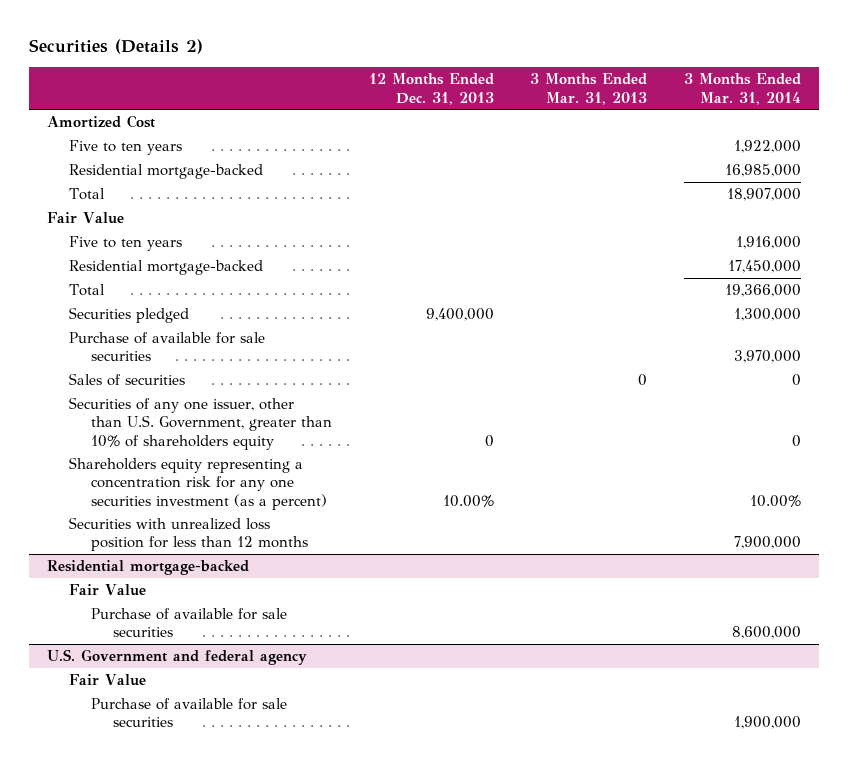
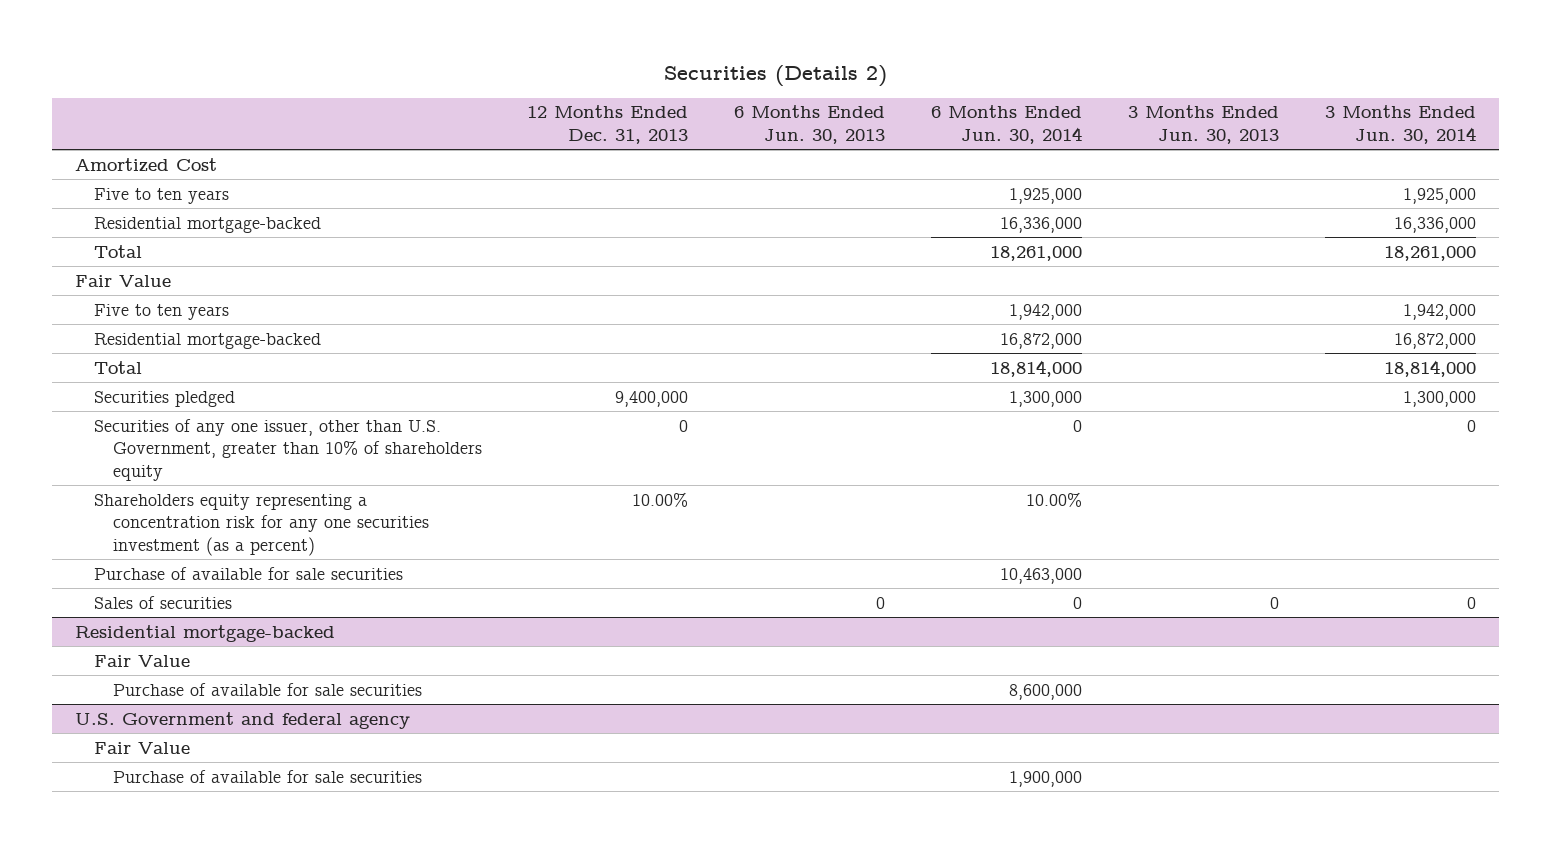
[530,73,648,105] 3 Months Ended Mar. 31, 2013 -> none
[683,73,801,105] 3 Months Ended Mar. 31, 2014 -> none
none -> [734,105,886,144] 6 Months Ended Jun. 30, 2013
none -> [931,105,1083,144] 6 Months Ended Jun. 30, 2014
none -> [1128,105,1280,144] 3 Months Ended Jun. 30, 2013
none -> [1325,105,1477,144] 3 Months Ended Jun. 30, 2014
[68,517,309,552] Securities with unrealized loss position for less than 12 months -> none
[68,332,265,362] Purchase of available for sale securities -> [93,566,403,580] Purchase of available for sale securities
[68,373,185,387] Sales of securities -> [93,595,232,609] Sales of securities

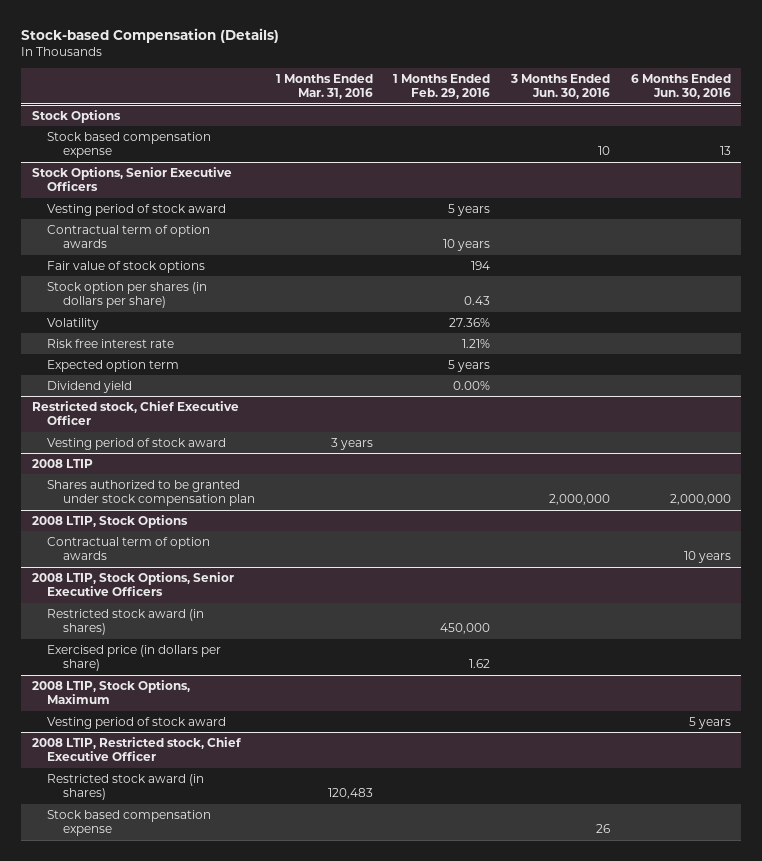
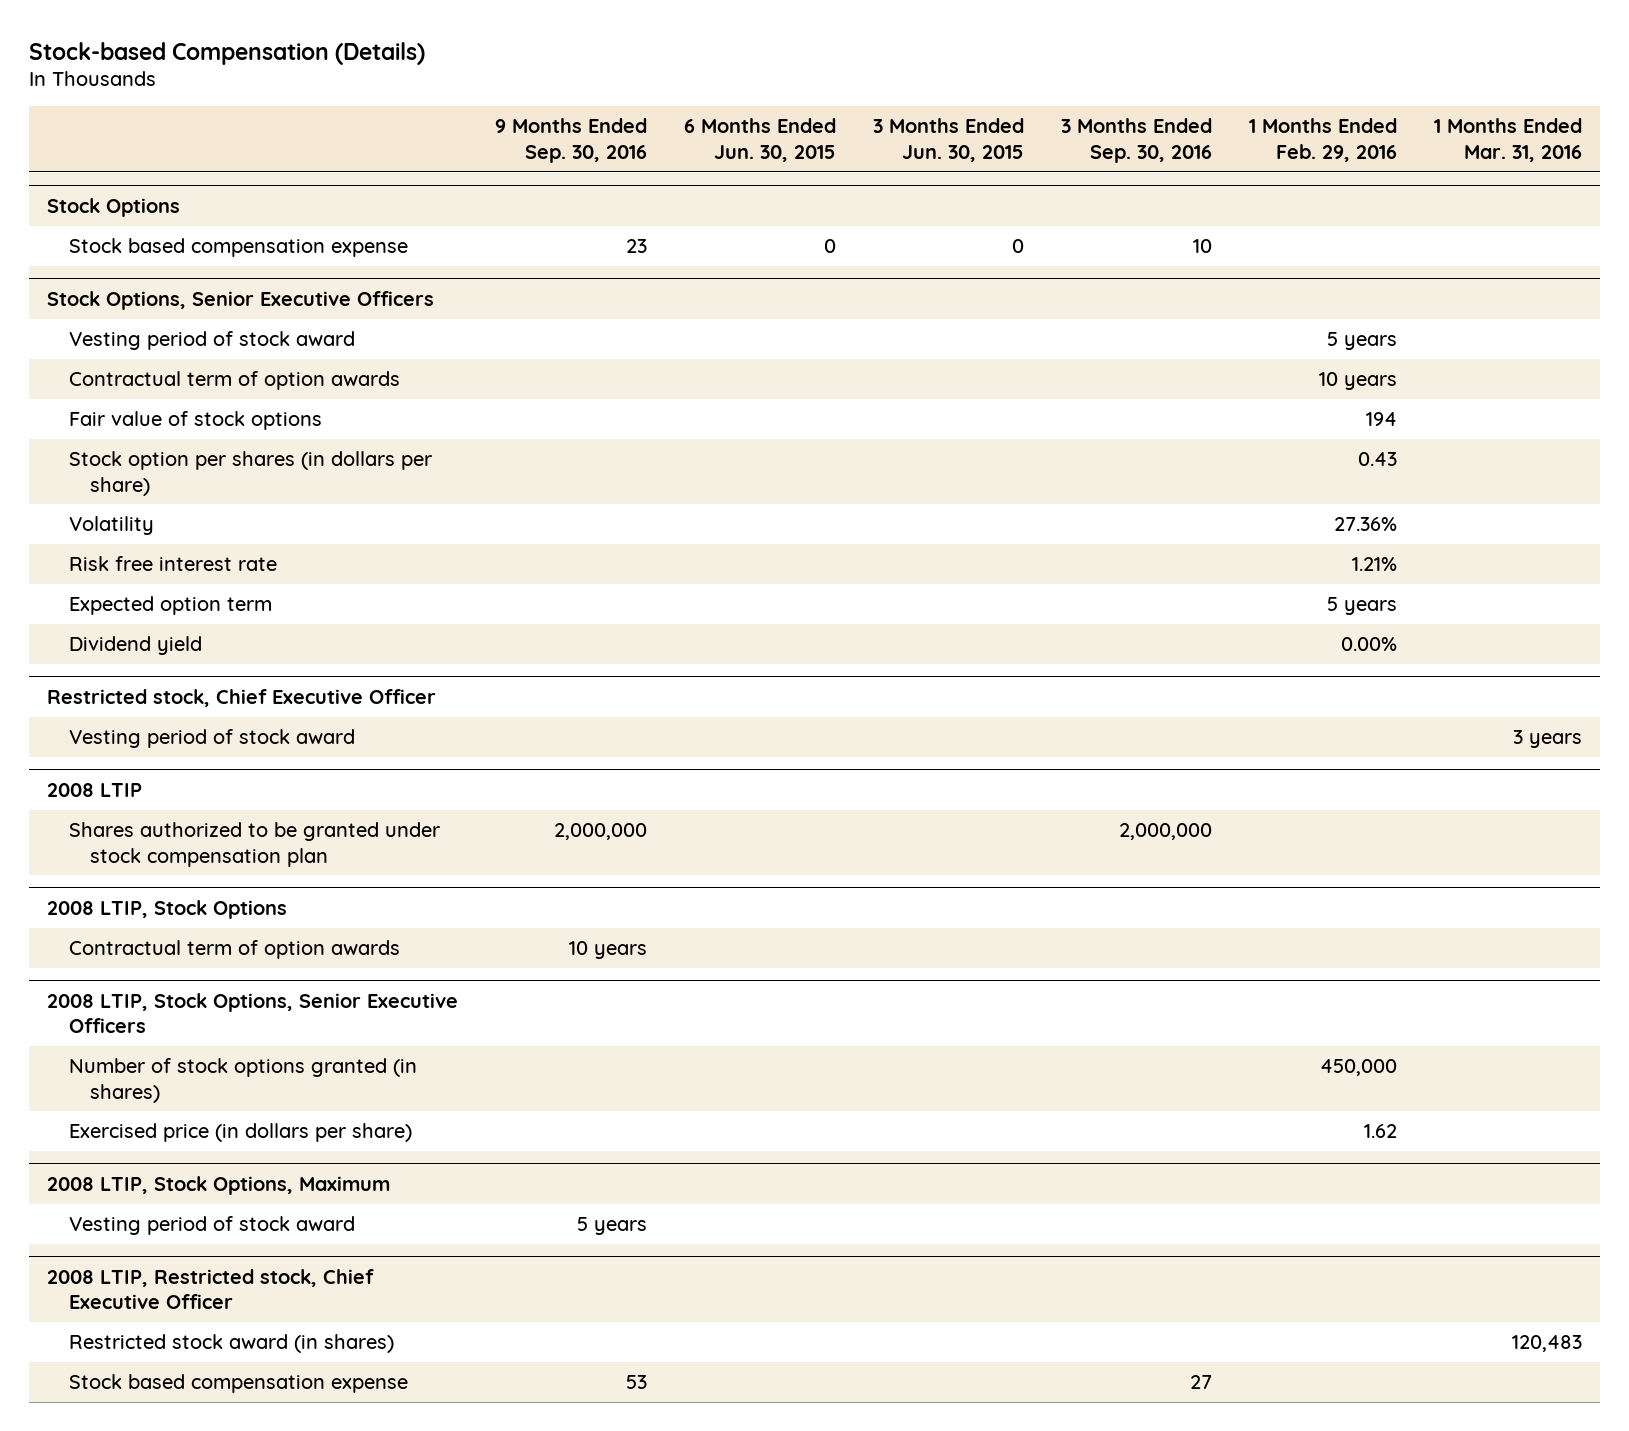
[510,73,611,100] 3 Months Ended Jun. 30, 2016 -> none
[630,73,731,100] 6 Months Ended Jun. 30, 2016 -> none
none -> [495,118,648,163] 9 Months Ended Sep. 30, 2016
none -> [684,118,837,162] 6 Months Ended Jun. 30, 2015
none -> [873,118,1025,162] 3 Months Ended Jun. 30, 2015
none -> [1060,118,1212,163] 3 Months Ended Sep. 30, 2016
[47,608,205,636] Restricted stock award (in shares) -> none
none -> [68,1058,417,1103] Number of stock options granted (in shares)

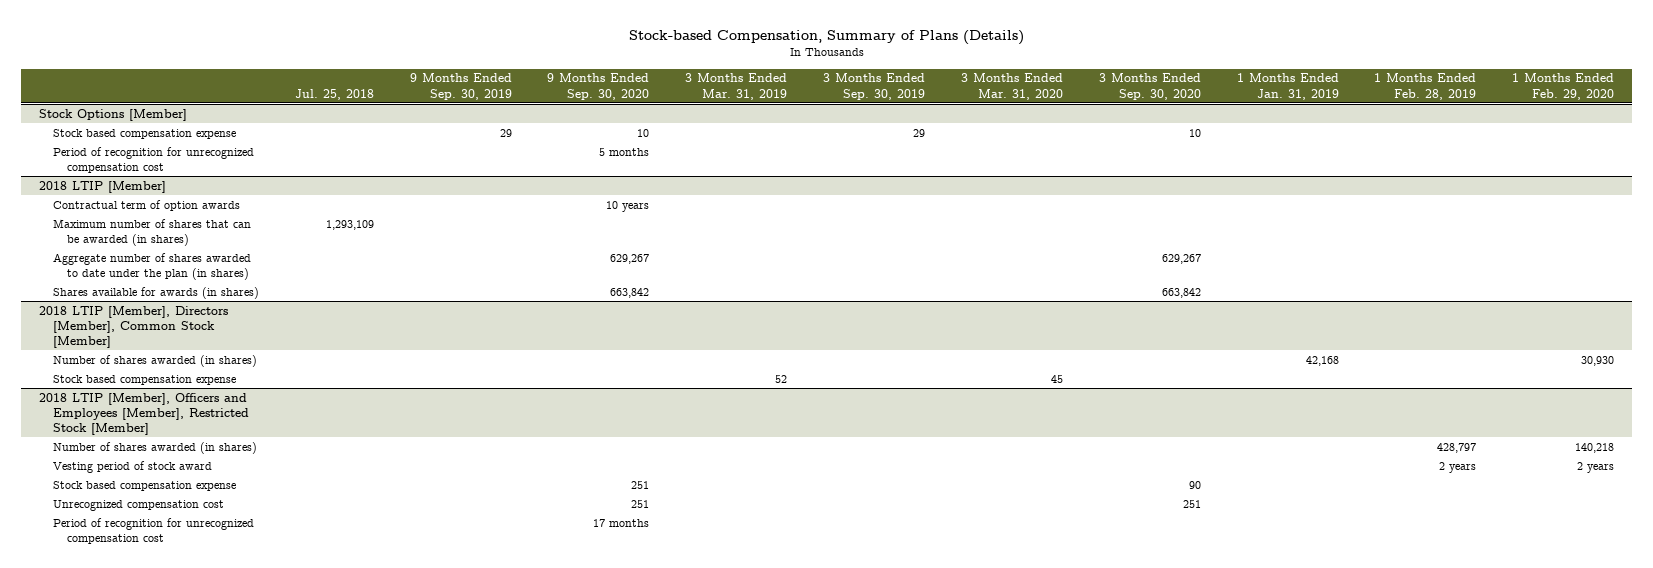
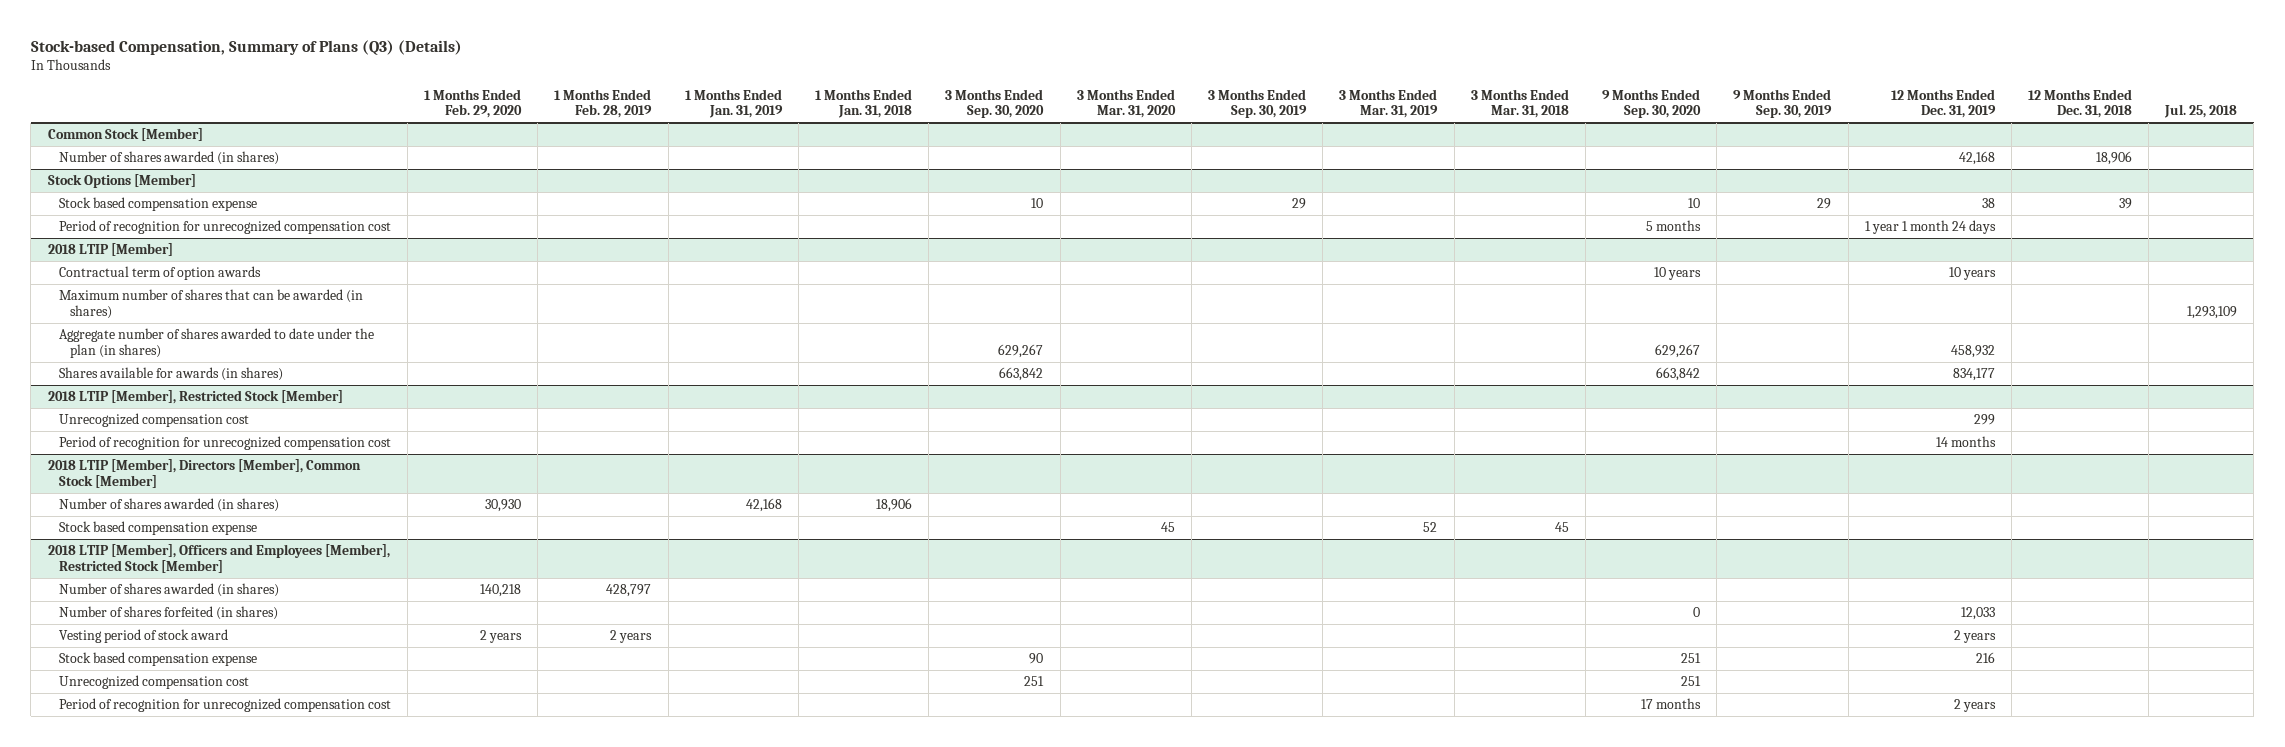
[628,29,1024,45] Stock-based Compensation, Summary of Plans (Details) -> [30,39,462,55] Stock-based Compensation, Summary of Plans (Q3) (Details)
none -> [815,88,913,119] 1 Months Ended Jan. 31, 2018
none -> [1470,88,1569,119] 3 Months Ended Mar. 31, 2018
none -> [1890,88,1996,119] 12 Months Ended Dec. 31, 2019
none -> [2027,88,2132,119] 12 Months Ended Dec. 31, 2018
none -> [47,127,203,141] Common Stock [Member]
none -> [58,150,279,165] Number of shares awarded (in shares)
none -> [47,389,343,404] 2018 LTIP [Member], Restricted Stock [Member]
none -> [58,412,249,427] Unrecognized compensation cost
none -> [58,435,391,450] Period of recognition for unrecognized compensation cost
none -> [58,605,278,620] Number of shares forfeited (in shares)

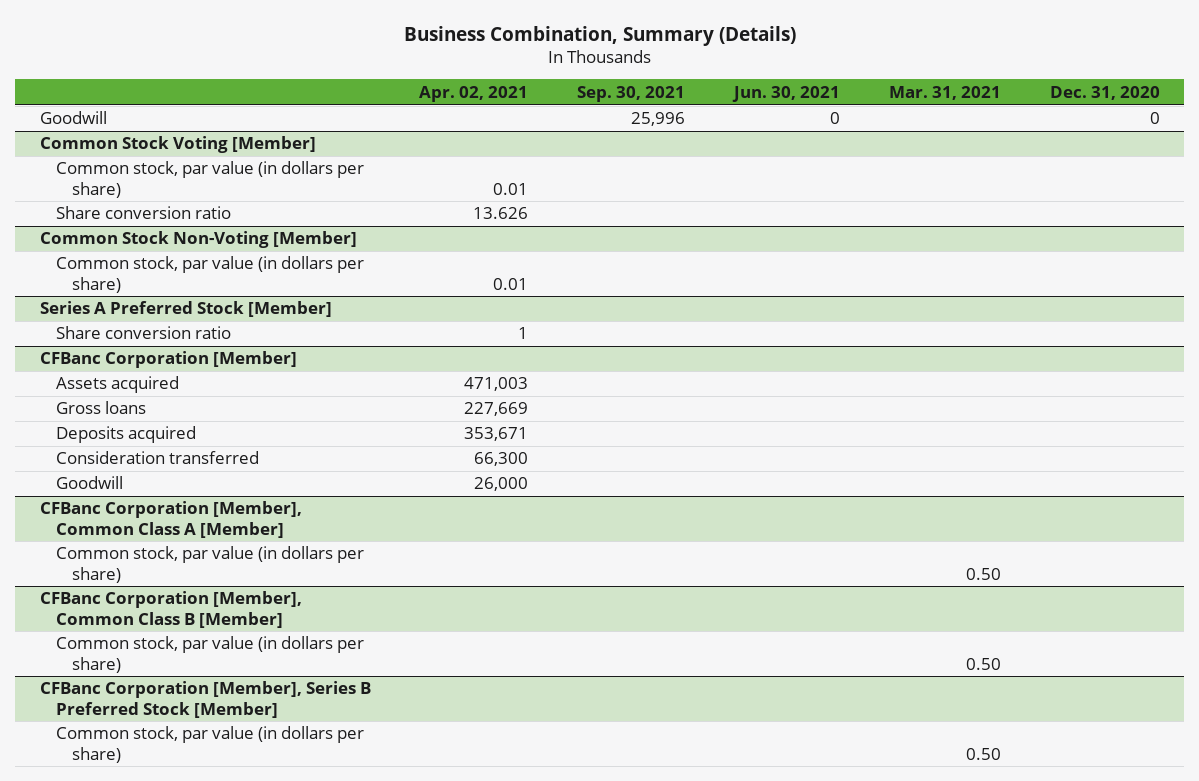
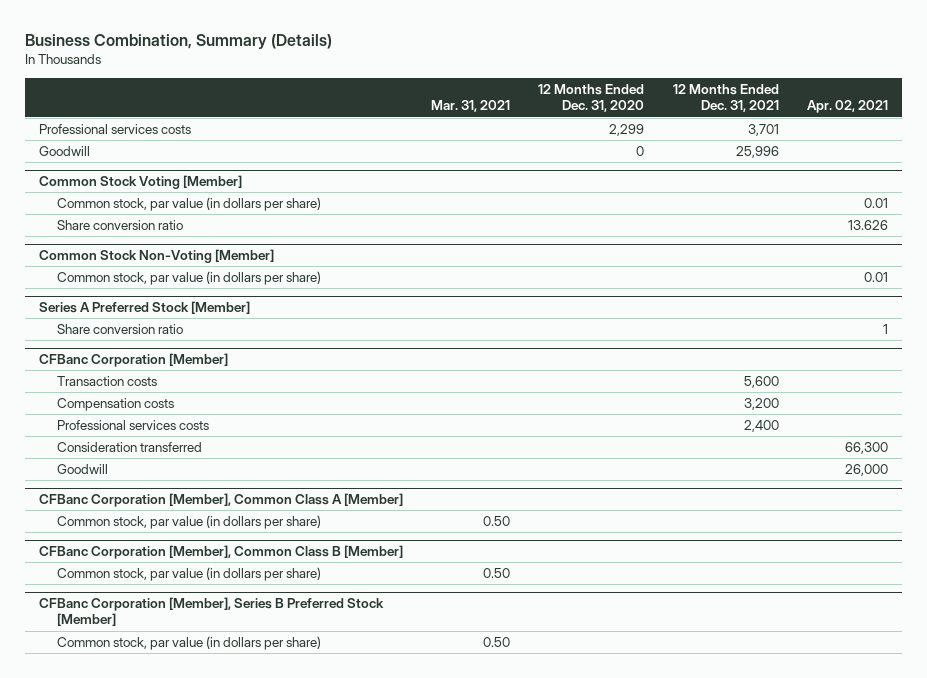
[577,85,686,102] Sep. 30, 2021 -> none
[732,85,841,102] Jun. 30, 2021 -> none
[1049,85,1160,100] Dec. 31, 2020 -> none
none -> [538,84,645,113] 12 Months Ended Dec. 31, 2020
none -> [672,84,779,113] 12 Months Ended Dec. 31, 2021
none -> [38,124,191,135] Professional services costs
[55,376,179,394] Assets acquired -> none
[55,401,146,415] Gross loans -> none
[55,426,196,444] Deposits acquired -> none
none -> [57,376,158,387] Transaction costs
none -> [57,398,175,412] Compensation costs
none -> [57,420,210,431] Professional services costs

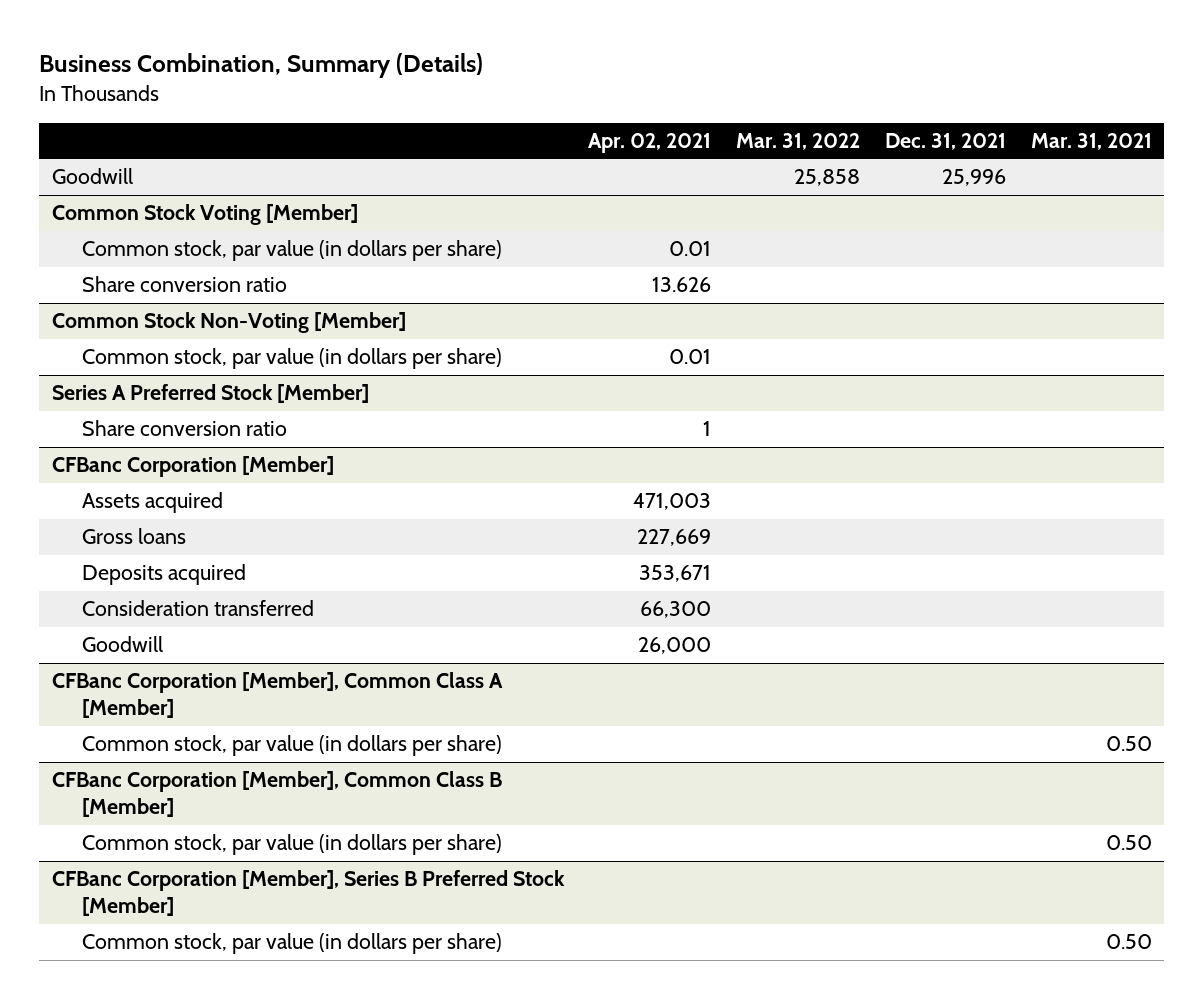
[538,84,645,113] 12 Months Ended Dec. 31, 2020 -> none
[672,84,779,113] 12 Months Ended Dec. 31, 2021 -> none
none -> [736,133,861,151] Mar. 31, 2022
none -> [885,133,1007,151] Dec. 31, 2021
[38,124,191,135] Professional services costs -> none
[57,376,158,387] Transaction costs -> none
[57,398,175,412] Compensation costs -> none
[57,420,210,431] Professional services costs -> none
none -> [81,492,223,514] Assets acquired
none -> [81,528,186,545] Gross loans
none -> [81,564,246,586] Deposits acquired

